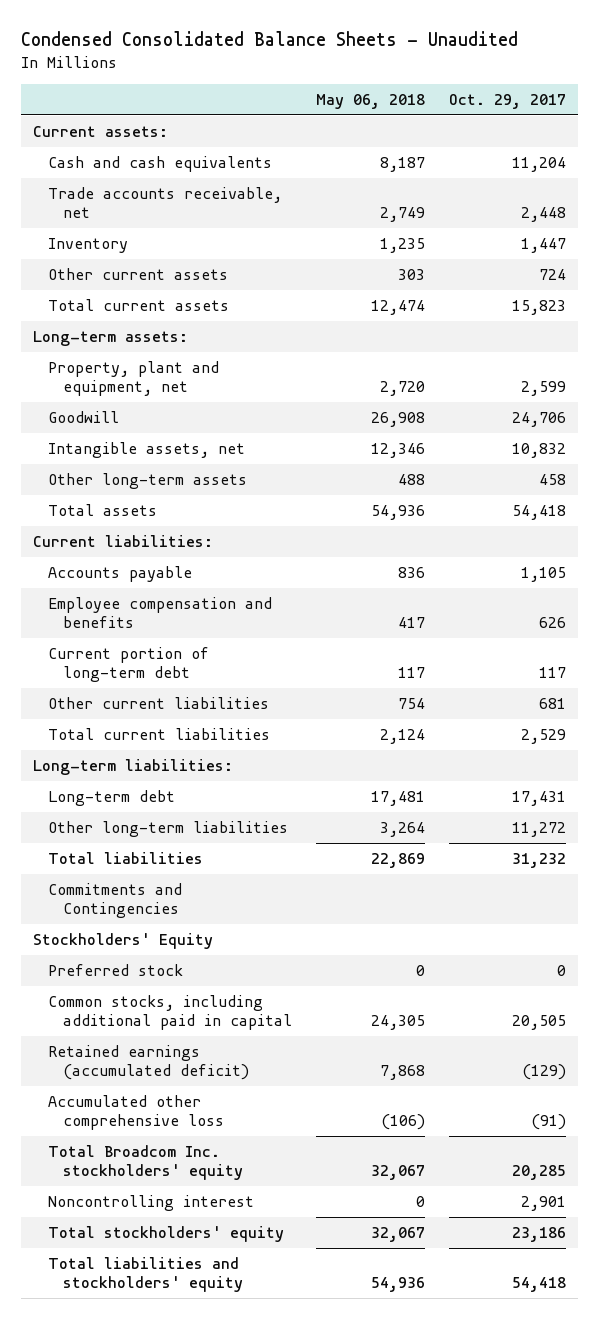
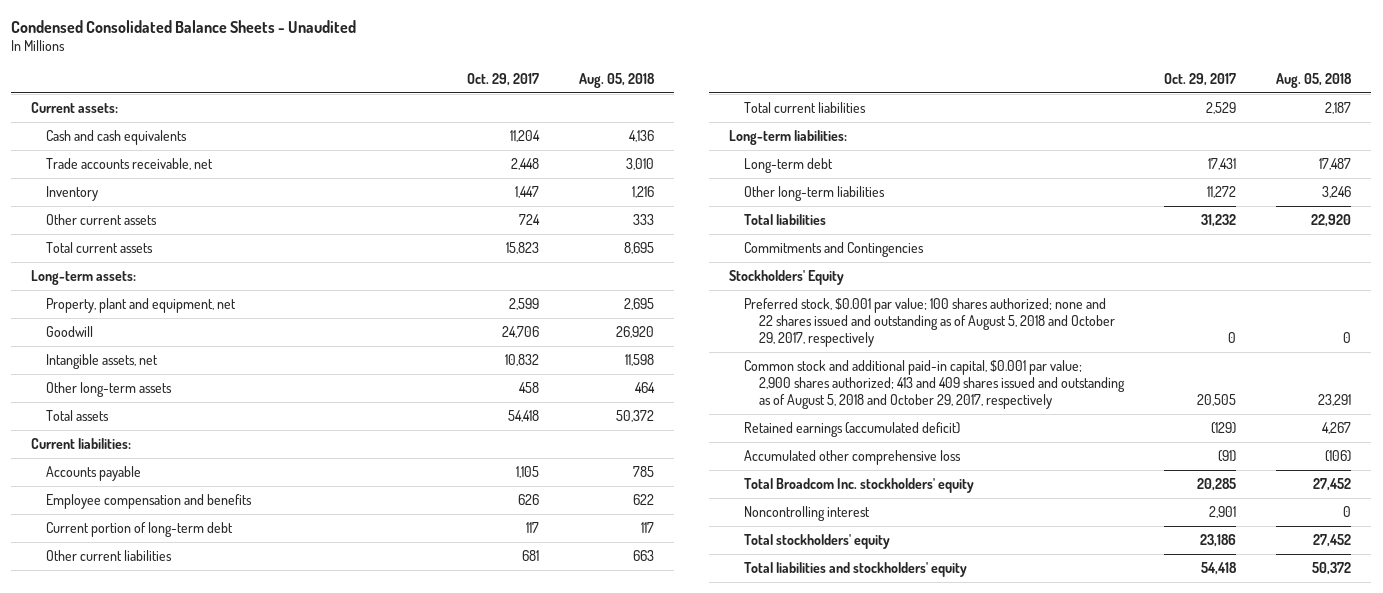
[315,93,425,109] May 06, 2018 -> none
none -> [578,73,655,89] Aug. 05, 2018
[47,963,183,976] Preferred stock -> [743,297,1115,347] Preferred stock, $0.001 par value; 100 shares authorized; none and 22 shares issued and outstanding as of August 5, 2018 and October 29, 2017, respectively
[47,994,292,1030] Common stocks, including additional paid in capital -> [743,359,1125,409] Common stock and additional paid-in capital, $0.001 par value; 2,900 shares authorized; 413 and 409 shares issued and outstanding as of August 5, 2018 and October 29, 2017, respectively

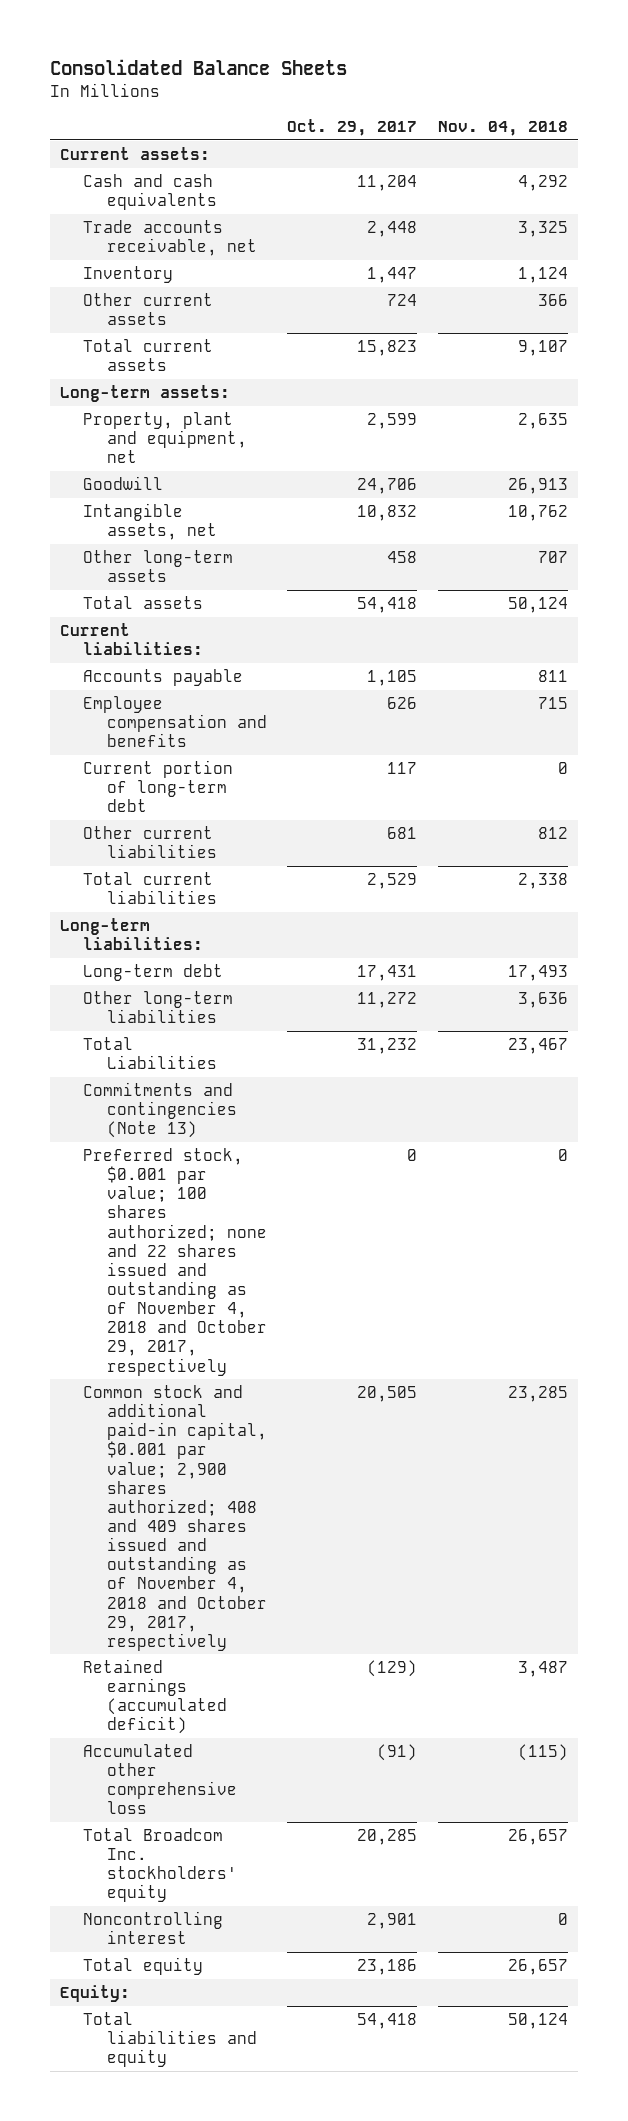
[11,19,357,33] Condensed Consolidated Balance Sheets - Unaudited -> [49,58,347,75] Consolidated Balance Sheets
[578,73,655,89] Aug. 05, 2018 -> none
none -> [437,121,568,137] Nov. 04, 2018
[728,269,844,285] Stockholders' Equity -> none
[743,213,826,225] Total liabilities -> [83,1037,218,1070] Total Liabilities
[743,241,924,257] Commitments and Contingencies -> [83,1082,238,1139] Commitments and contingencies (Note 13)
[743,297,1115,347] Preferred stock, $0.001 par value; 100 shares authorized; none and 22 shares issued and outstanding as of August 5, 2018 and October 29, 2017, respectively -> [83,1148,268,1376] Preferred stock, $0.001 par value; 100 shares authorized; none and 22 shares issued and outstanding as of November 4, 2018 and October 29, 2017, respectively
[743,359,1125,409] Common stock and additional paid-in capital, $0.001 par value; 2,900 shares authorized; 413 and 409 shares issued and outstanding as of August 5, 2018 and October 29, 2017, respectively -> [83,1385,268,1651] Common stock and additional paid-in capital, $0.001 par value; 2,900 shares authorized; 408 and 409 shares issued and outstanding as of November 4, 2018 and October 29, 2017, respectively
[743,533,890,549] Total stockholders' equity -> [83,1957,204,1976] Total equity
none -> [59,1985,130,2003] Equity:
[743,561,967,577] Total liabilities and stockholders' equity -> [83,2012,258,2068] Total liabilities and equity

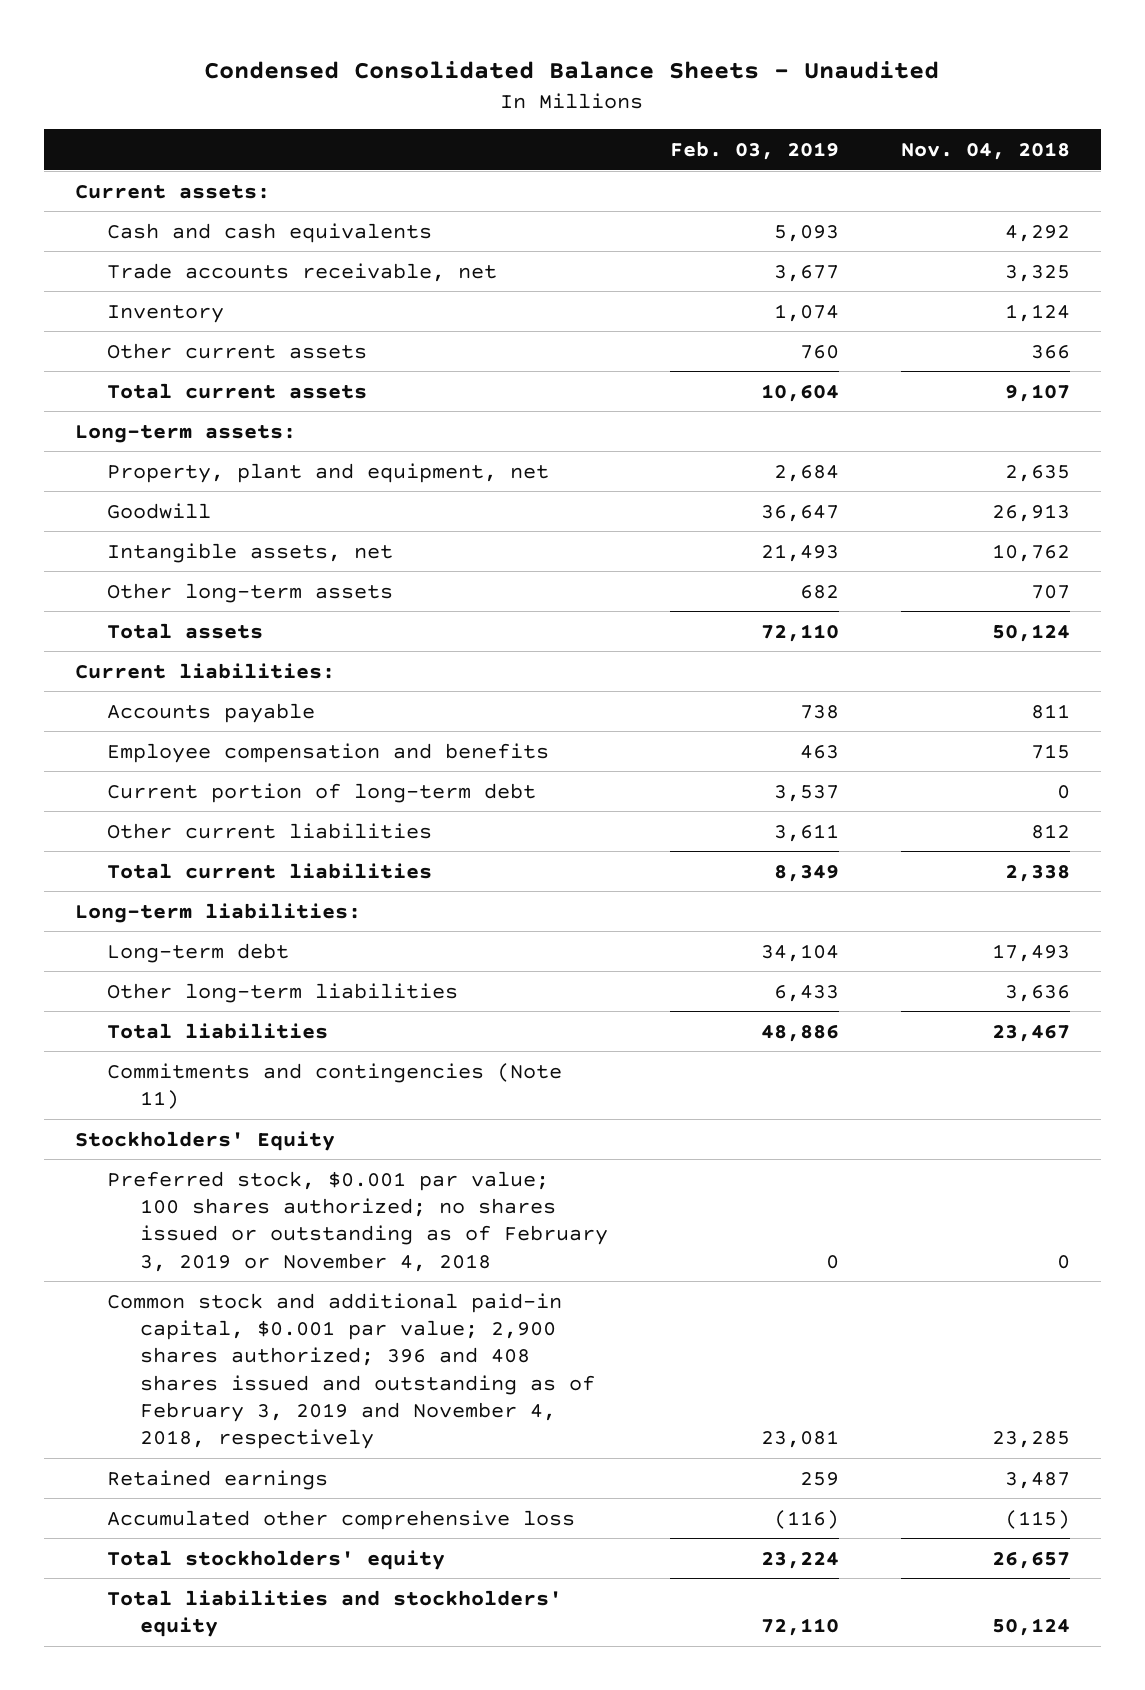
[49,58,347,75] Consolidated Balance Sheets -> [204,60,940,79] Condensed Consolidated Balance Sheets - Unaudited
[287,119,418,137] Oct. 29, 2017 -> none
none -> [670,141,840,161] Feb. 03, 2019
[83,1037,218,1070] Total Liabilities -> [107,1022,329,1039] Total liabilities
[83,1082,238,1139] Commitments and contingencies (Note 13) -> [107,1062,563,1109] Commitments and contingencies (Note 11)
none -> [74,1130,335,1151] Stockholders' Equity
[83,1148,268,1376] Preferred stock, $0.001 par value; 100 shares authorized; none and 22 shares issued and outstanding as of November 4, 2018 and October 29, 2017, respectively -> [107,1170,609,1272] Preferred stock, $0.001 par value; 100 shares authorized; no shares issued or outstanding as of February 3, 2019 or November 4, 2018
[83,1385,268,1651] Common stock and additional paid-in capital, $0.001 par value; 2,900 shares authorized; 408 and 409 shares issued and outstanding as of November 4, 2018 and October 29, 2017, respectively -> [107,1292,596,1450] Common stock and additional paid-in capital, $0.001 par value; 2,900 shares authorized; 396 and 408 shares issued and outstanding as of February 3, 2019 and November 4, 2018, respectively
[83,1659,228,1735] Retained earnings (accumulated deficit) -> [107,1469,329,1490] Retained earnings
[83,1828,238,1903] Total Broadcom Inc. stockholders' equity -> none
[83,1911,224,1945] Noncontrolling interest -> none
[59,1985,130,2003] Equity: -> none
[83,1957,204,1976] Total equity -> [107,1549,446,1570] Total stockholders' equity
[83,2012,258,2068] Total liabilities and equity -> [107,1589,563,1637] Total liabilities and stockholders' equity

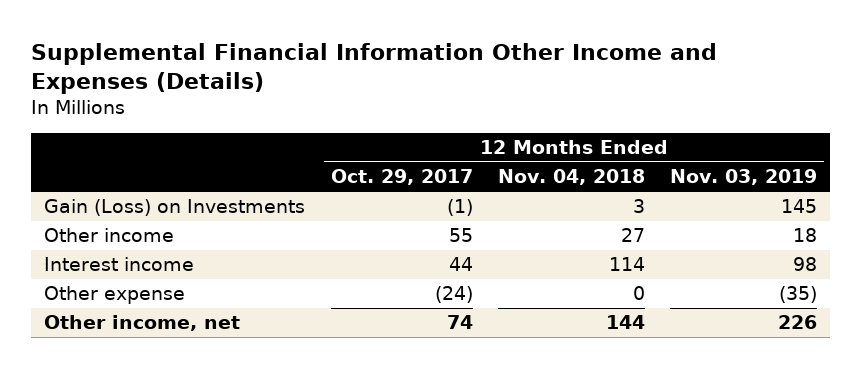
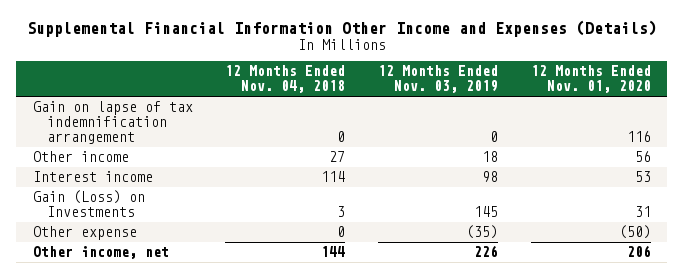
[330,169,473,186] Oct. 29, 2017 -> none
none -> [530,65,651,94] 12 Months Ended Nov. 01, 2020
none -> [32,101,193,144] Gain on lapse of tax indemnification arrangement
[44,199,306,217] Gain (Loss) on Investments -> [32,190,145,218] Gain (Loss) on Investments

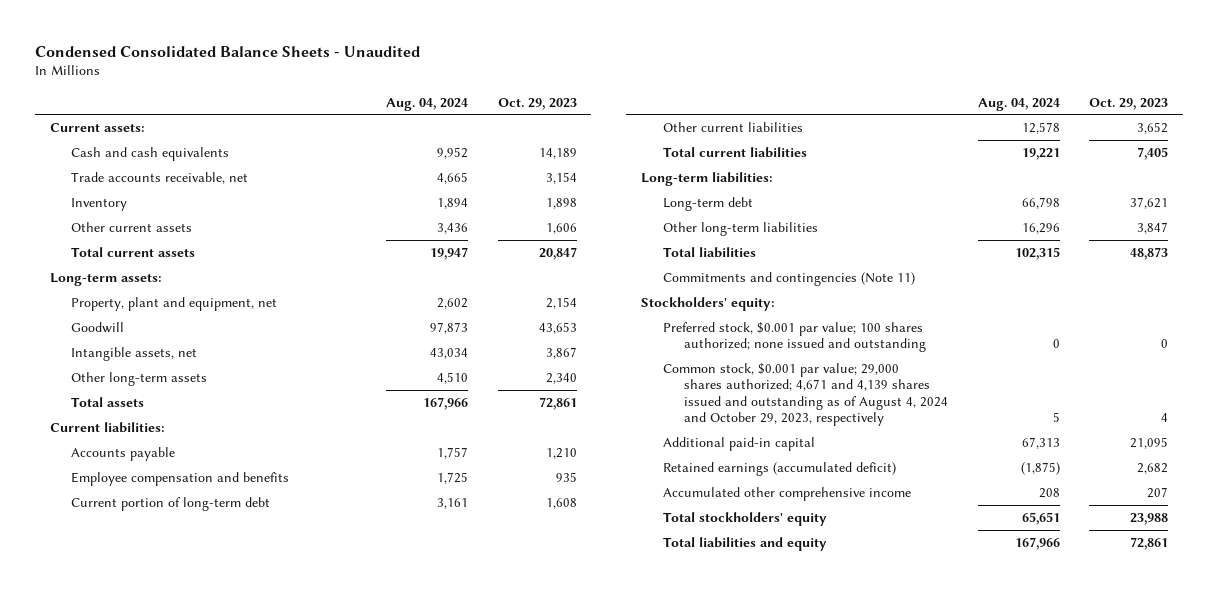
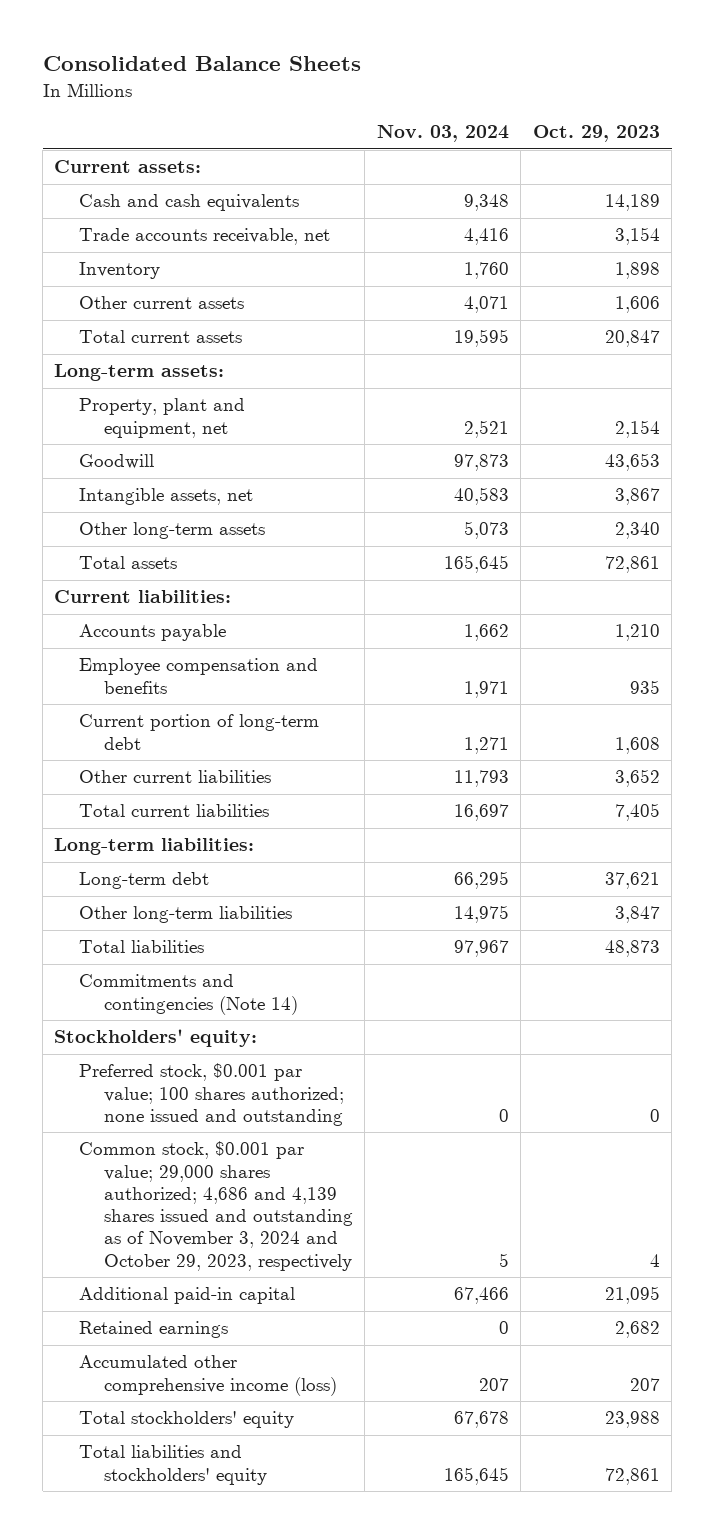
[34,45,420,57] Condensed Consolidated Balance Sheets - Unaudited -> [42,56,361,72] Consolidated Balance Sheets
[386,97,469,111] Aug. 04, 2024 -> none
none -> [376,125,509,143] Nov. 03, 2024
[662,272,915,287] Commitments and contingencies (Note 11) -> [79,974,298,1015] Commitments and contingencies (Note 14)
[662,363,949,426] Common stock, $0.001 par value; 29,000 shares authorized; 4,671 and 4,139 shares issued and outstanding as of August 4, 2024 and October 29, 2023, respectively -> [79,1141,353,1271] Common stock, $0.001 par value; 29,000 shares authorized; 4,686 and 4,139 shares issued and outstanding as of November 3, 2024 and October 29, 2023, respectively
[662,462,896,477] Retained earnings (accumulated deficit) -> [79,1321,229,1339] Retained earnings
[662,487,911,502] Accumulated other comprehensive income -> [79,1355,337,1396] Accumulated other comprehensive income (loss)
[662,537,827,552] Total liabilities and equity -> [79,1445,267,1485] Total liabilities and stockholders' equity

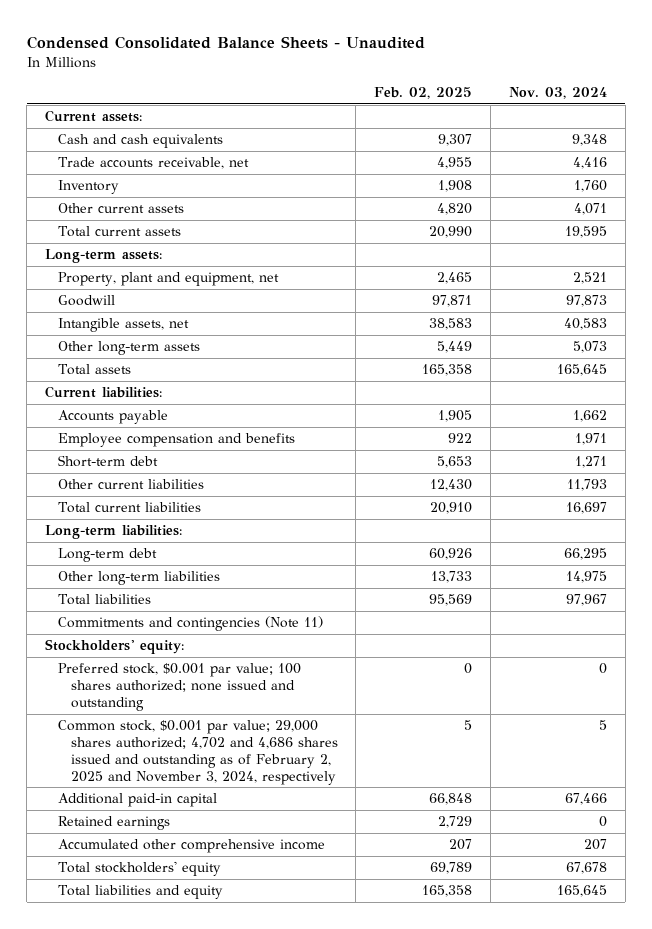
[42,56,361,72] Consolidated Balance Sheets -> [26,35,425,49] Condensed Consolidated Balance Sheets - Unaudited
[532,125,660,143] Oct. 29, 2023 -> none
none -> [374,86,473,99] Feb. 02, 2025
[79,714,320,750] Current portion of long-term debt -> [57,455,158,468] Short-term debt
[79,974,298,1015] Commitments and contingencies (Note 14) -> [57,616,323,632] Commitments and contingencies (Note 11)
[79,1141,353,1271] Common stock, $0.001 par value; 29,000 shares authorized; 4,686 and 4,139 shares issued and outstanding as of November 3, 2024 and October 29, 2023, respectively -> [57,720,338,785] Common stock, $0.001 par value; 29,000 shares authorized; 4,702 and 4,686 shares issued and outstanding as of February 2, 2025 and November 3, 2024, respectively
[79,1355,337,1396] Accumulated other comprehensive income (loss) -> [57,839,325,854] Accumulated other comprehensive income
[79,1445,267,1485] Total liabilities and stockholders' equity -> [57,885,223,900] Total liabilities and equity

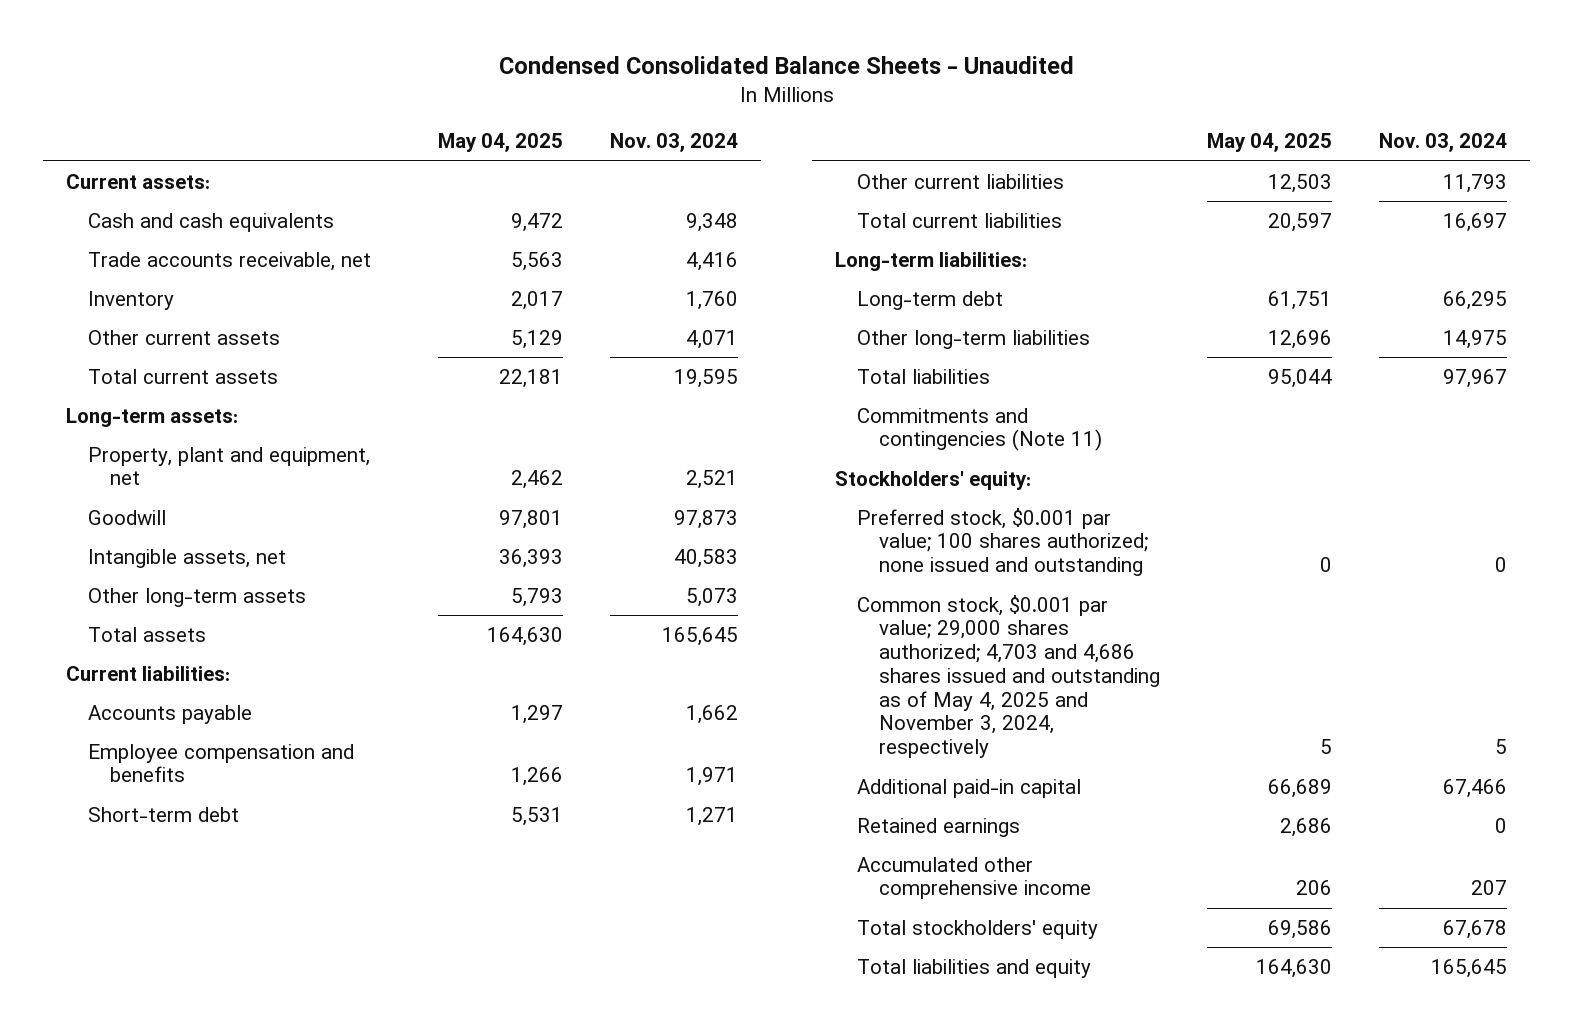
[374,86,473,99] Feb. 02, 2025 -> none
none -> [437,133,563,153] May 04, 2025
[57,720,338,785] Common stock, $0.001 par value; 29,000 shares authorized; 4,702 and 4,686 shares issued and outstanding as of February 2, 2025 and November 3, 2024, respectively -> [857,594,1161,759] Common stock, $0.001 par value; 29,000 shares authorized; 4,703 and 4,686 shares issued and outstanding as of May 4, 2025 and November 3, 2024, respectively

